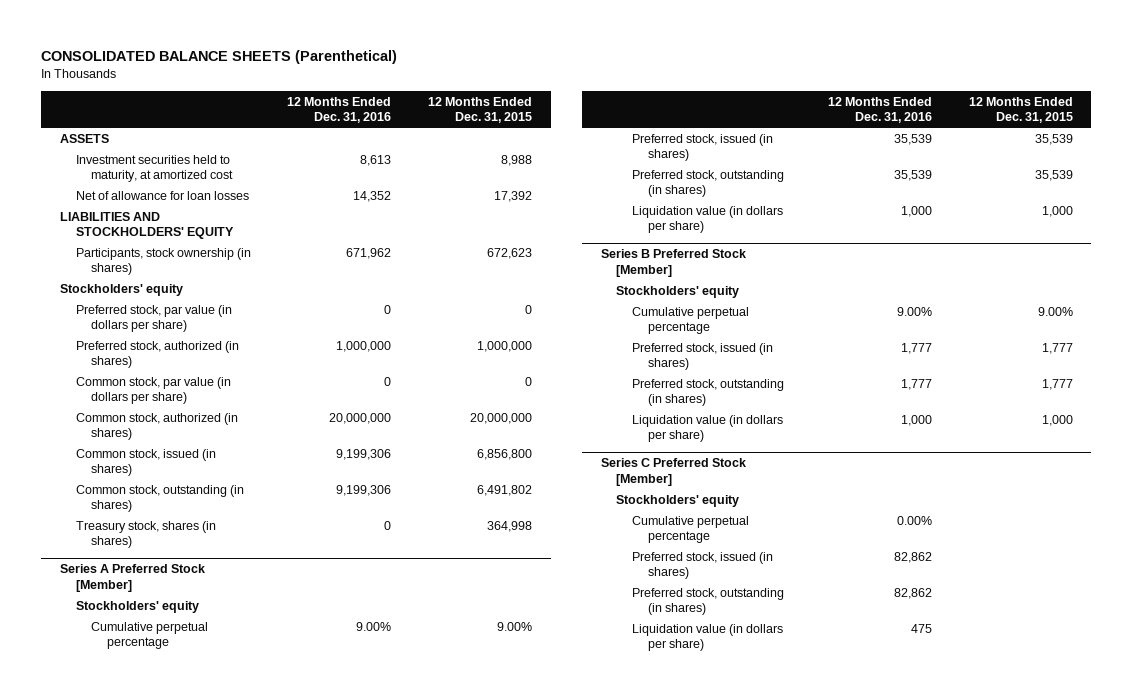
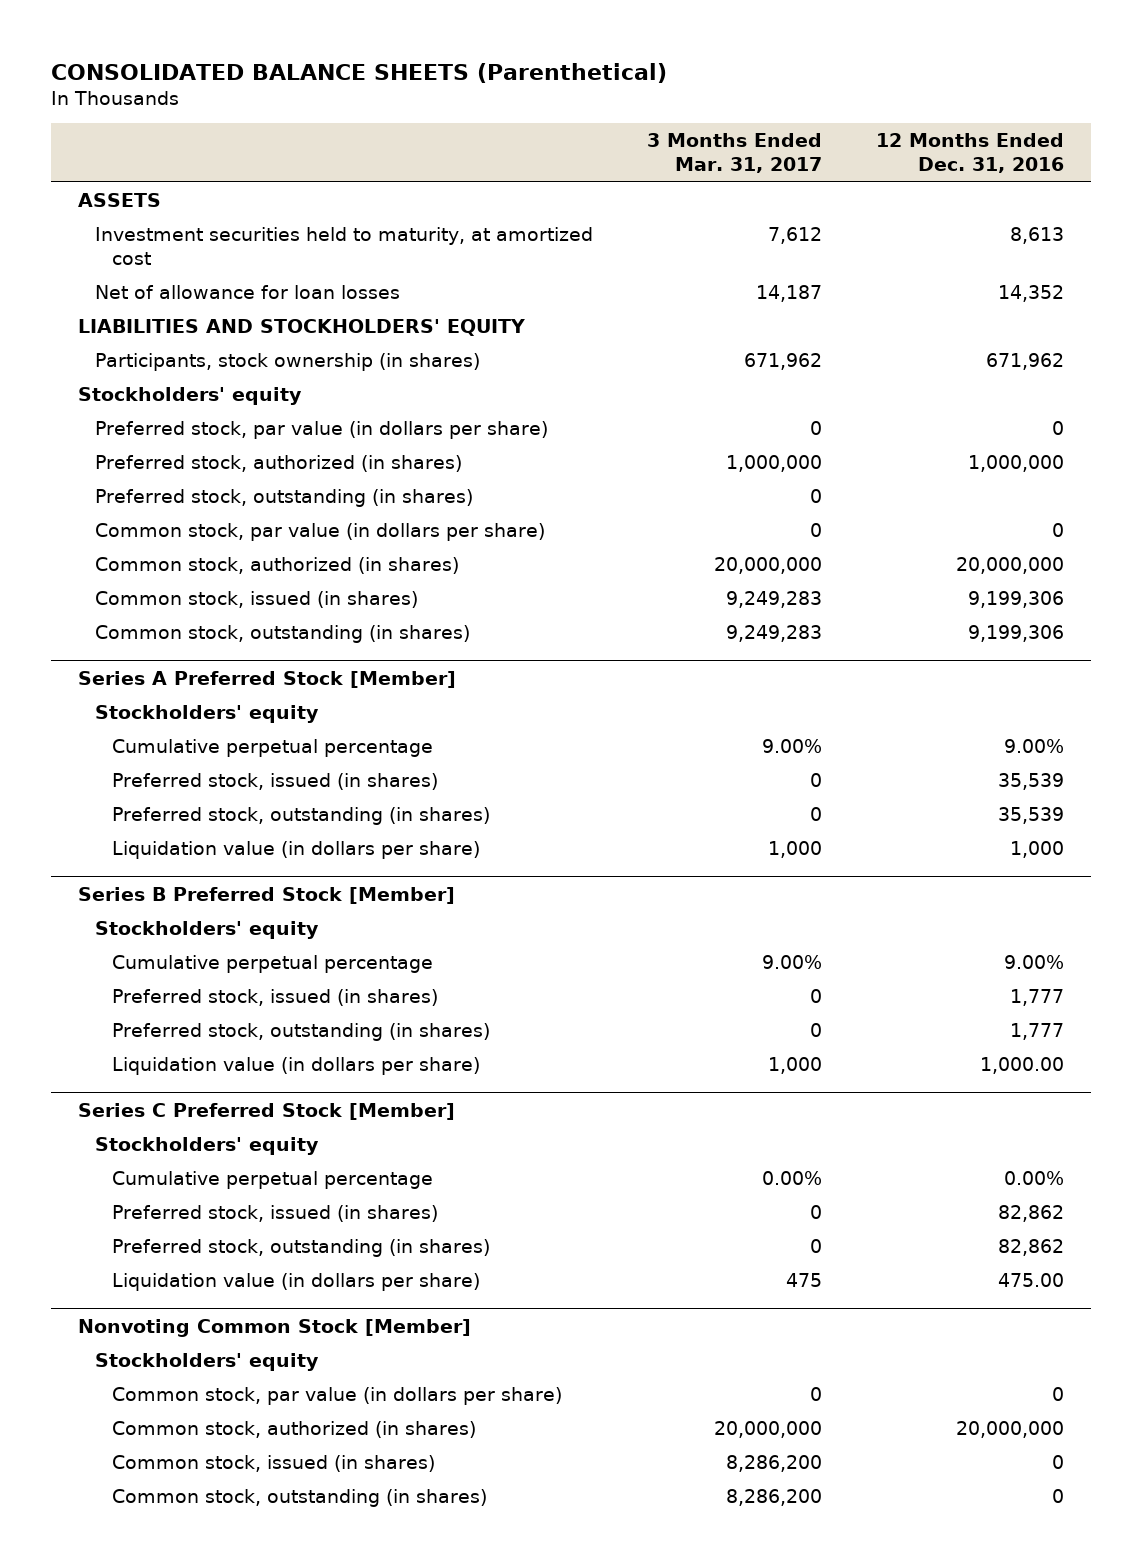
[428,96,533,123] 12 Months Ended Dec. 31, 2015 -> none
none -> [647,133,823,174] 3 Months Ended Mar. 31, 2017
none -> [94,488,473,507] Preferred stock, outstanding (in shares)
[75,520,216,549] Treasury stock, shares (in shares) -> none
[901,414,933,426] 1,000 -> [980,1056,1065,1074] 1,000.00
[911,623,933,633] 475 -> [998,1272,1065,1287] 475.00
none -> [77,1318,471,1337] Nonvoting Common Stock [Member]
none -> [94,1352,319,1371] Stockholders' equity
none -> [111,1386,562,1405] Common stock, par value (in dollars per share)
none -> [111,1420,476,1438] Common stock, authorized (in shares)
none -> [111,1454,435,1472] Common stock, issued (in shares)
none -> [111,1488,487,1507] Common stock, outstanding (in shares)

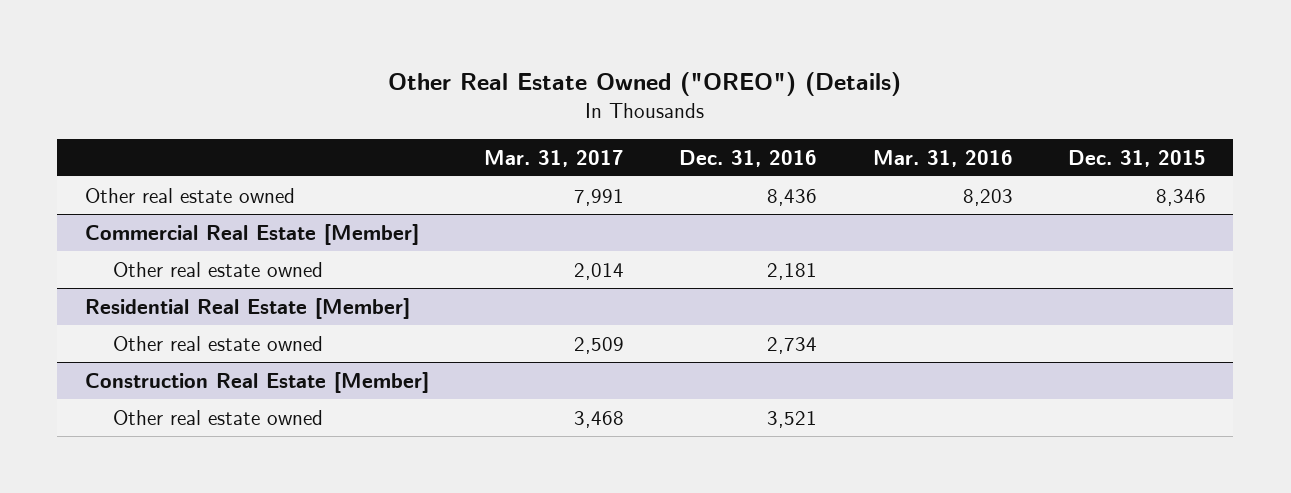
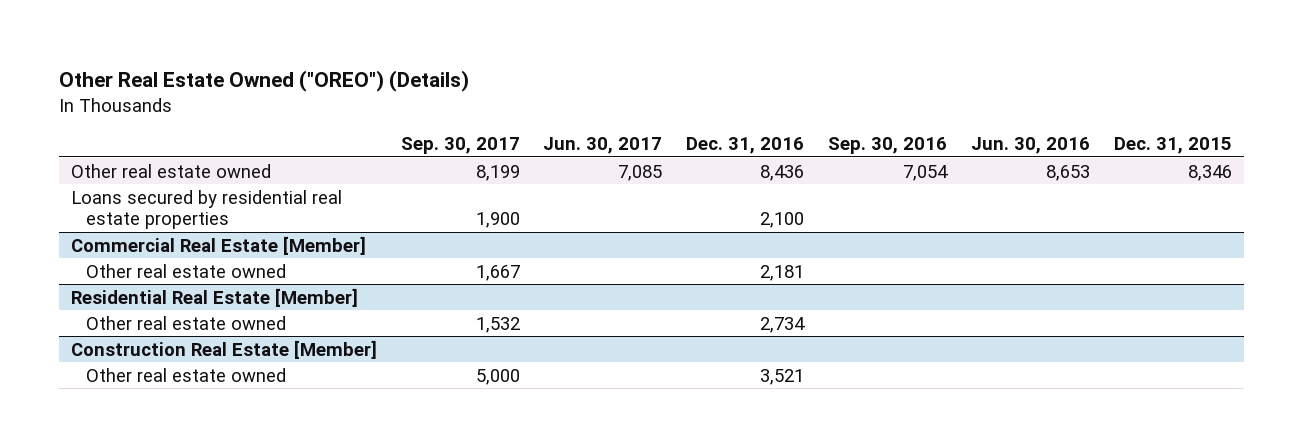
[484,149,625,167] Mar. 31, 2017 -> none
[872,149,1013,167] Mar. 31, 2016 -> none
none -> [400,137,520,155] Sep. 30, 2017
none -> [543,137,663,155] Jun. 30, 2017
none -> [828,137,948,155] Sep. 30, 2016
none -> [970,137,1090,155] Jun. 30, 2016
none -> [70,189,342,230] Loans secured by residential real estate properties

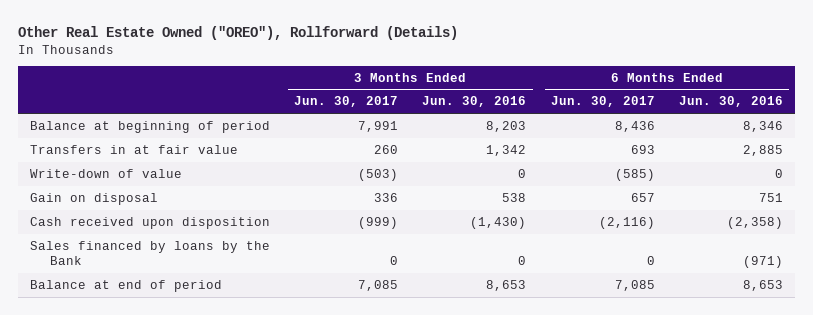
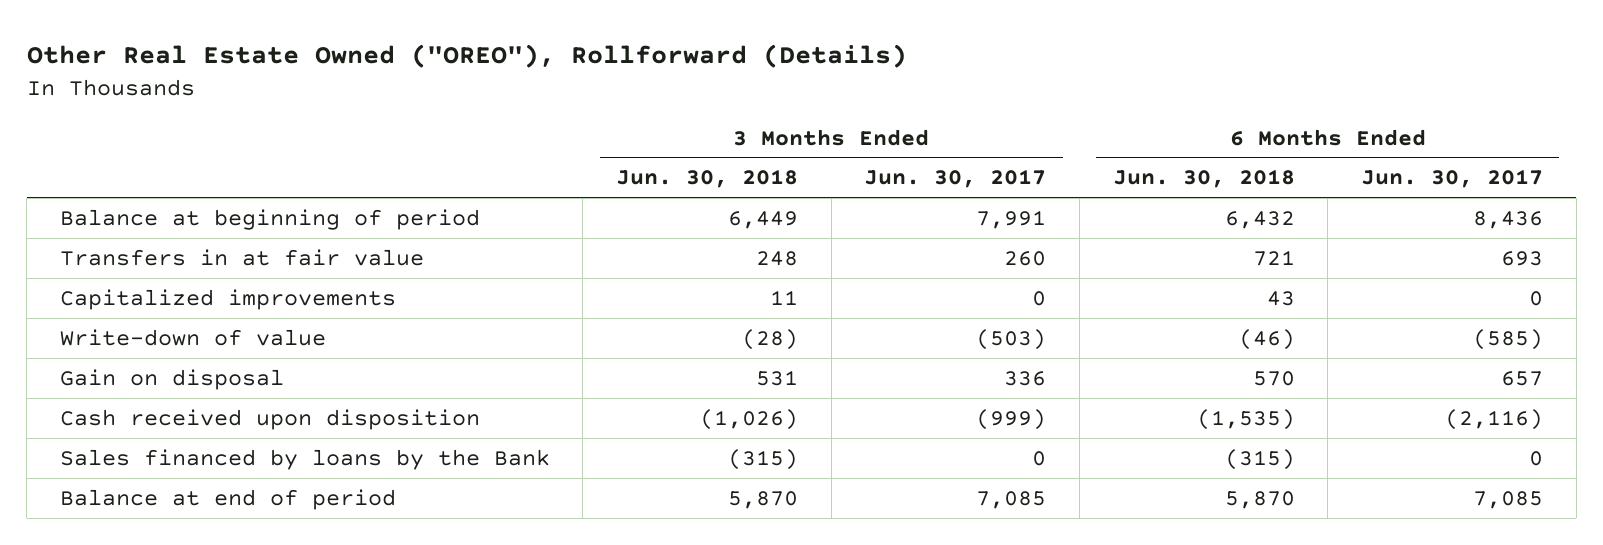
[422,96,527,108] Jun. 30, 2016 -> none
[678,96,783,108] Jun. 30, 2016 -> none
none -> [616,169,799,189] Jun. 30, 2018
none -> [1112,169,1295,189] Jun. 30, 2018
none -> [59,288,396,310] Capitalized improvements

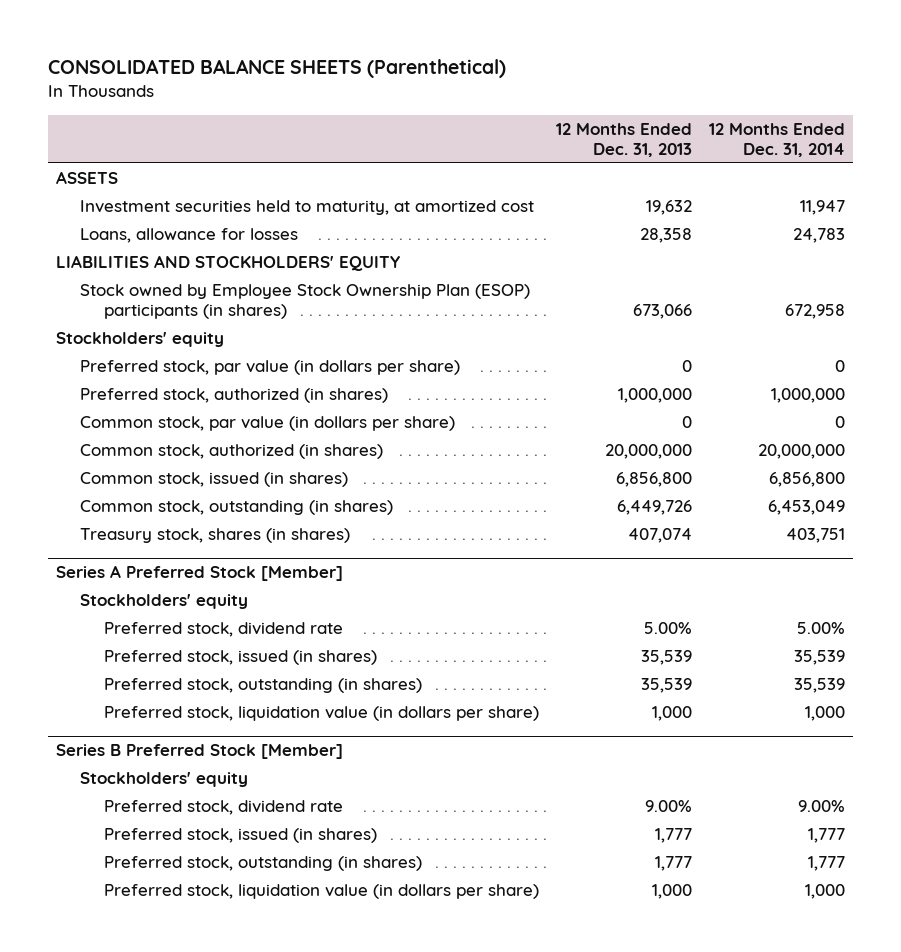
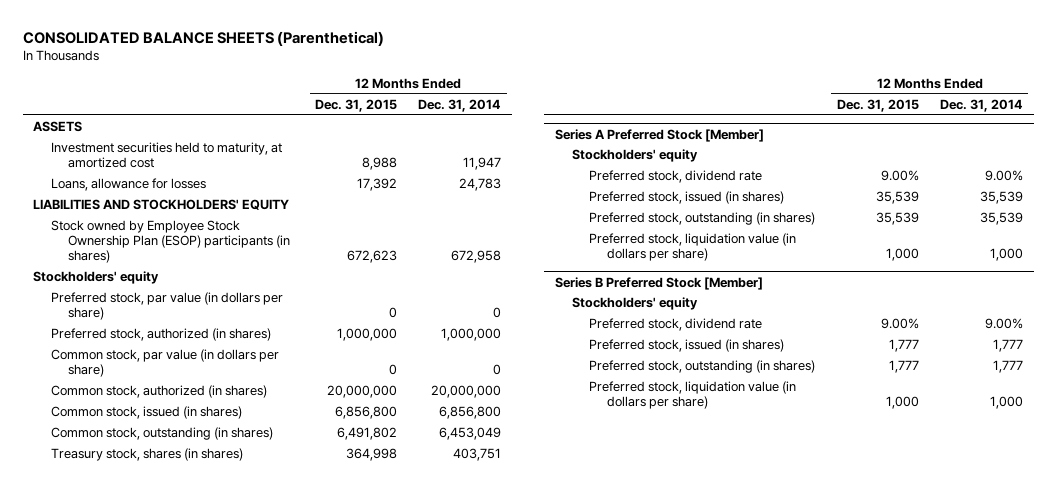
[555,122,692,157] 12 Months Ended Dec. 31, 2013 -> none
none -> [315,98,398,112] Dec. 31, 2015
[796,621,845,634] 5.00% -> [984,169,1023,181] 9.00%

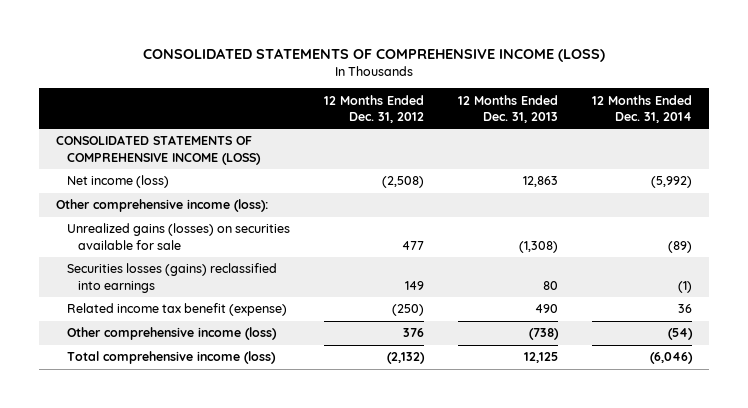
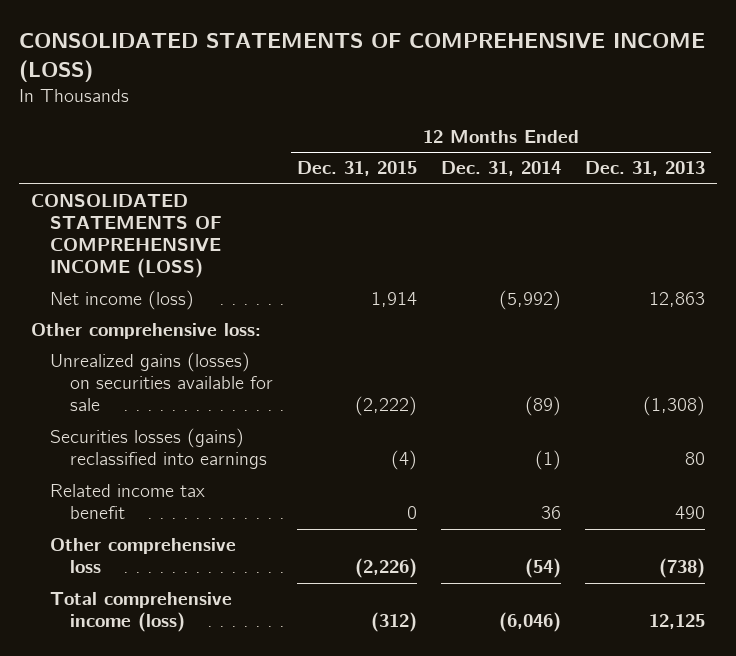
[323,94,424,123] 12 Months Ended Dec. 31, 2012 -> none
none -> [296,161,417,177] Dec. 31, 2015
[55,199,268,213] Other comprehensive income (loss): -> [30,323,261,340] Other comprehensive loss:
[66,303,287,317] Related income tax benefit (expense) -> [50,484,206,520] Related income tax benefit
[66,327,277,341] Other comprehensive income (loss) -> [50,538,237,574] Other comprehensive loss

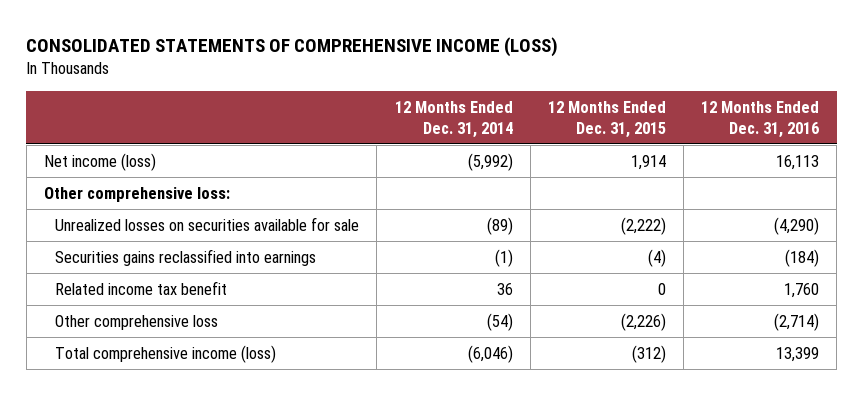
[584,161,705,177] Dec. 31, 2013 -> none
none -> [700,100,819,138] 12 Months Ended Dec. 31, 2016
[30,194,223,279] CONSOLIDATED STATEMENTS OF COMPREHENSIVE INCOME (LOSS) -> none
[50,352,273,412] Unrealized gains (losses) on securities available for sale -> [55,216,360,231] Unrealized losses on securities available for sale
[50,428,267,470] Securities losses (gains) reclassified into earnings -> [55,248,317,266] Securities gains reclassified into earnings

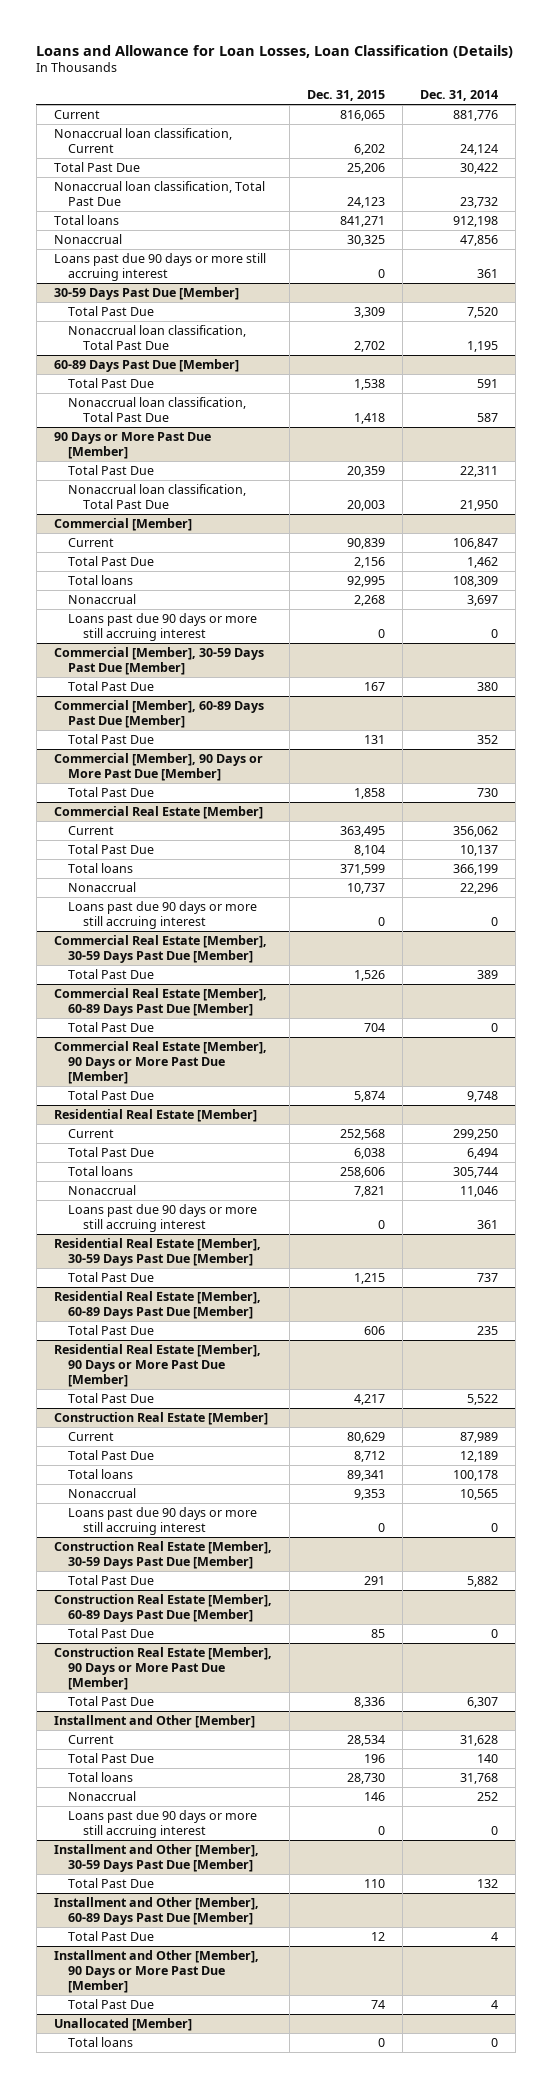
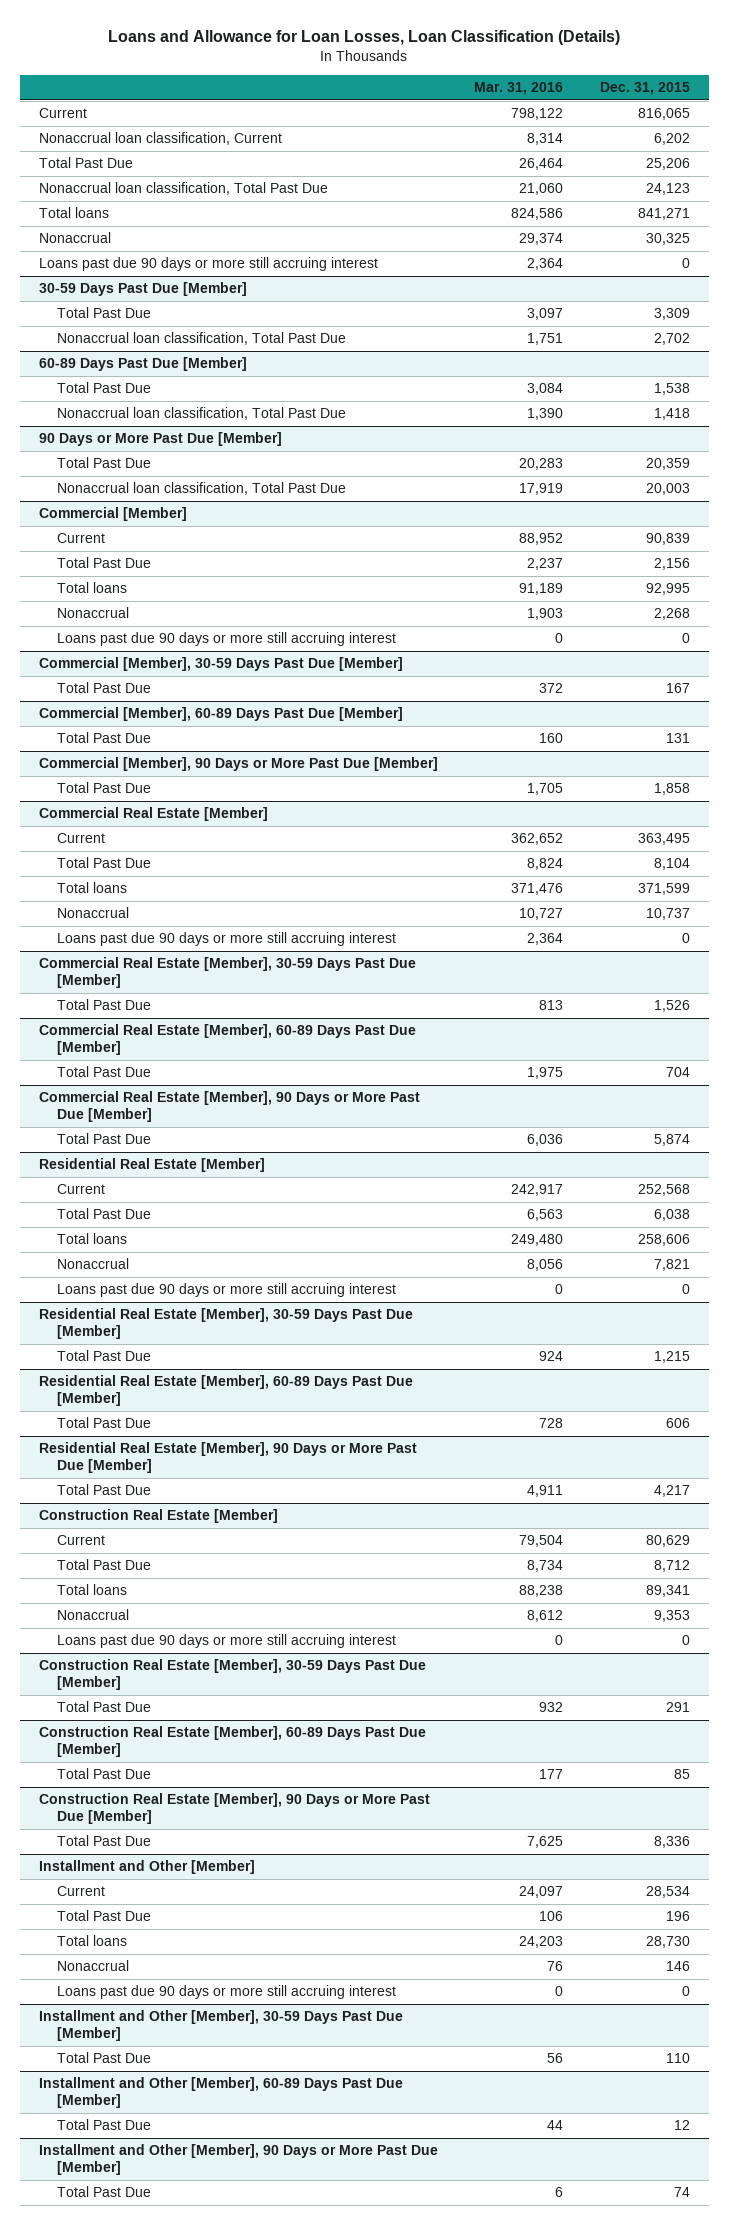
[420,89,499,101] Dec. 31, 2014 -> none
none -> [474,82,564,96] Mar. 31, 2016
[53,2018,192,2032] Unallocated [Member] -> none
[68,2037,134,2048] Total loans -> none

